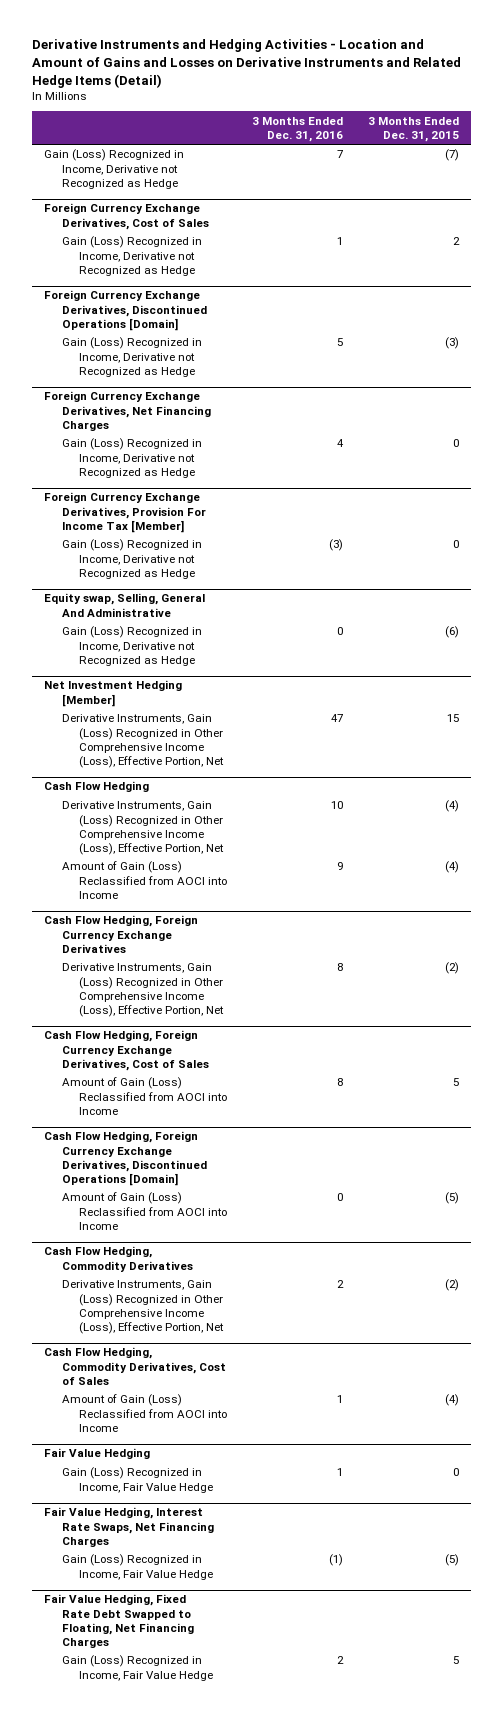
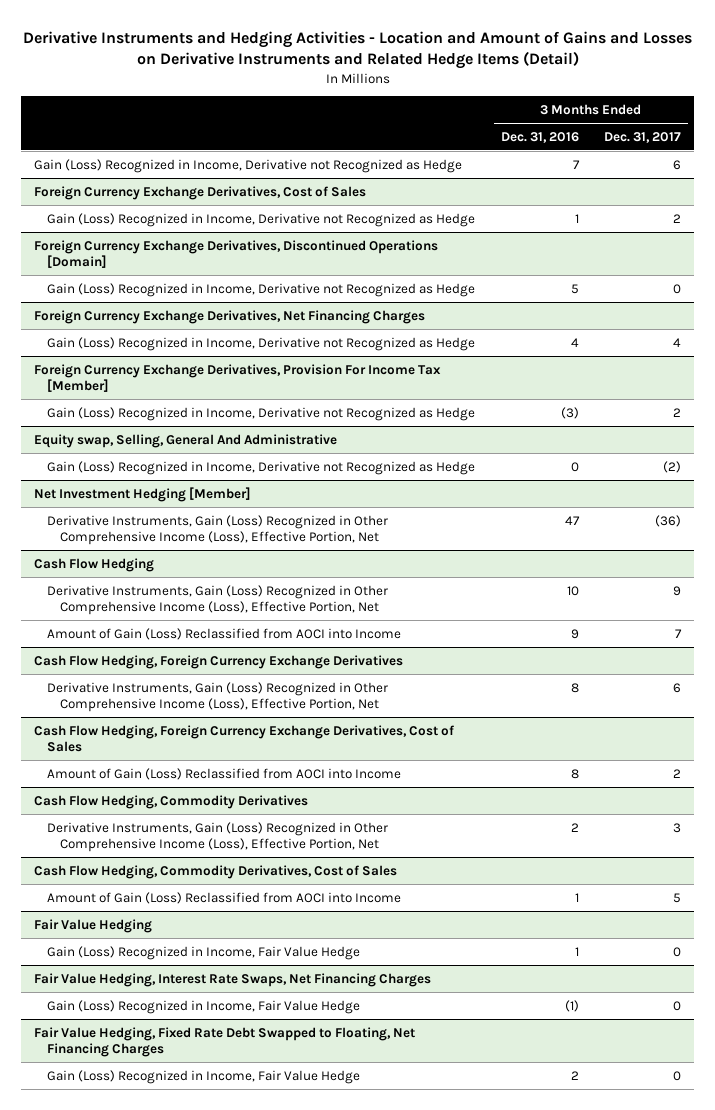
[367,116,459,142] 3 Months Ended Dec. 31, 2015 -> none
none -> [604,131,682,143] Dec. 31, 2017
[43,1131,207,1186] Cash Flow Hedging, Foreign Currency Exchange Derivatives, Discontinued Operations [Domain] -> none
[61,1192,228,1230] Amount of Gain (Loss) Reclassified from AOCI into Income -> none

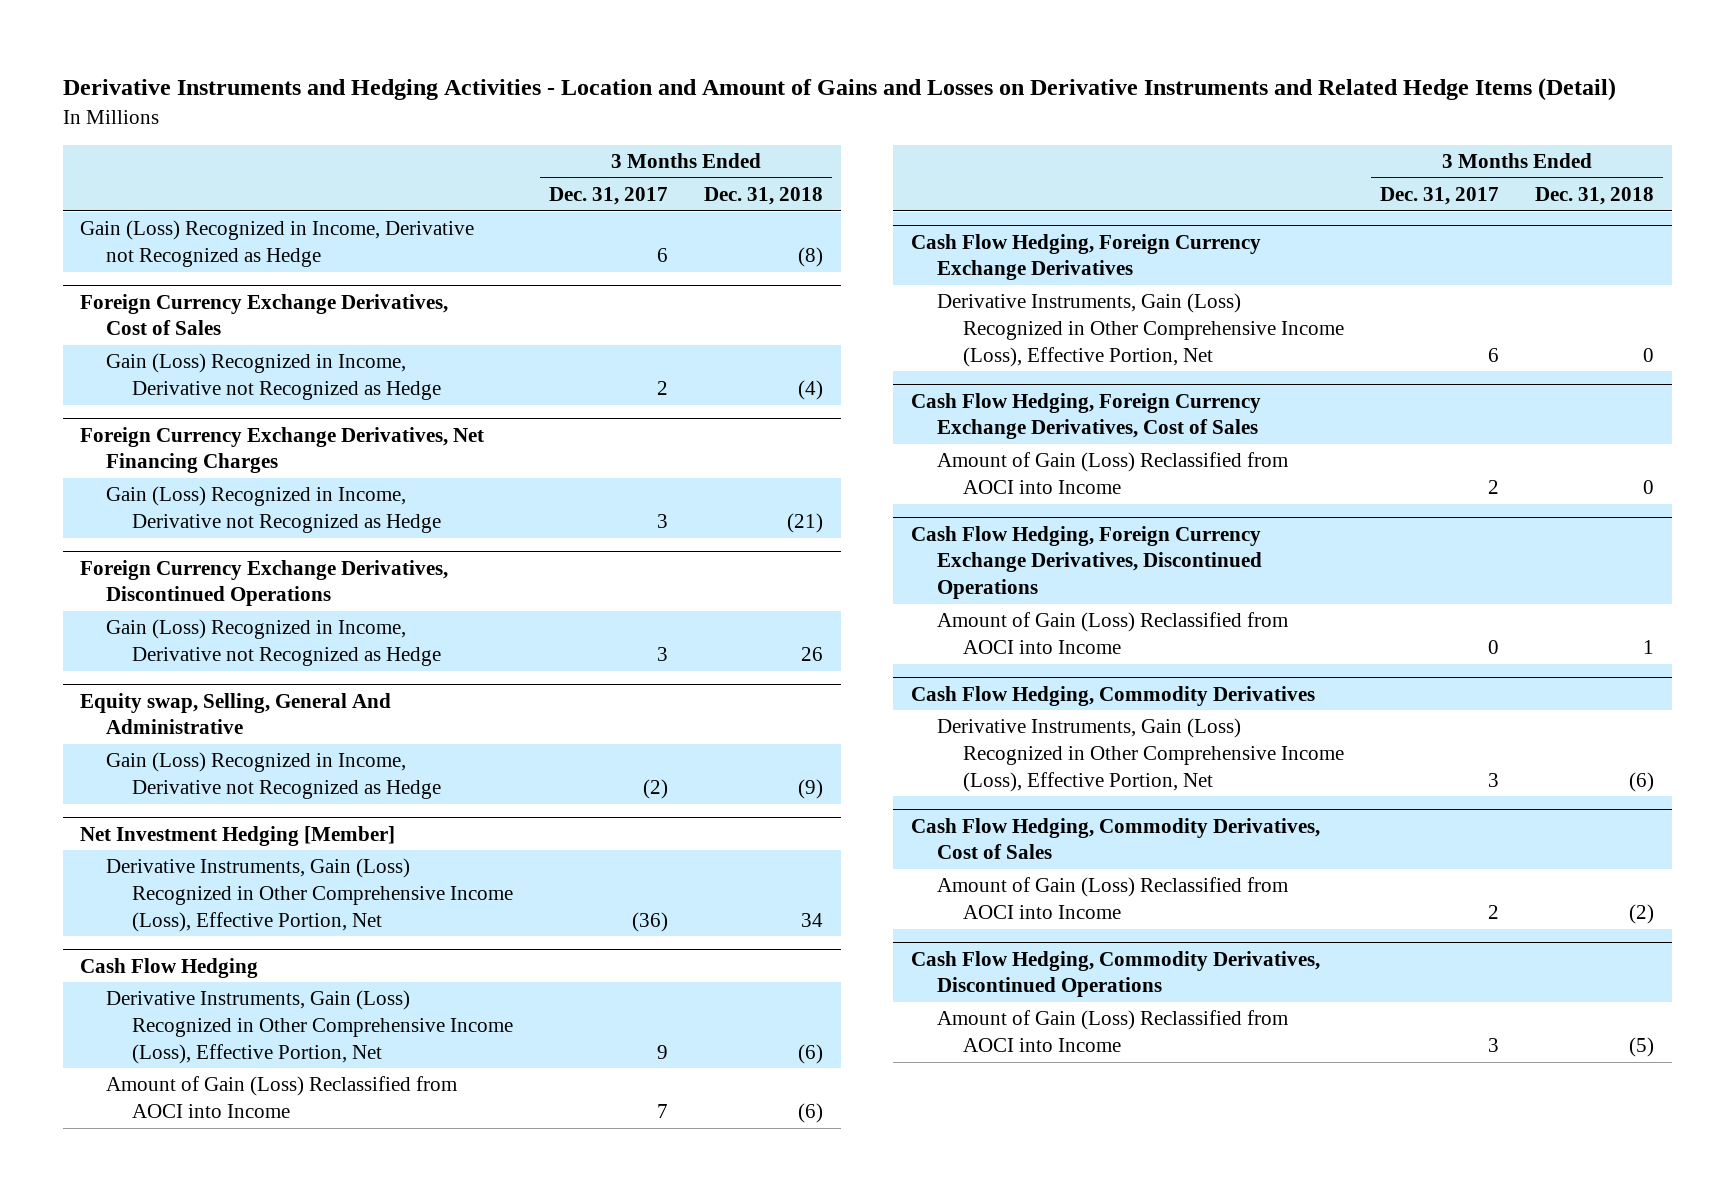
[500,131,579,143] Dec. 31, 2016 -> none
none -> [703,187,823,206] Dec. 31, 2018
[34,239,439,268] Foreign Currency Exchange Derivatives, Discontinued Operations [Domain] -> none
[46,282,475,297] Gain (Loss) Recognized in Income, Derivative not Recognized as Hedge -> none
[34,363,442,392] Foreign Currency Exchange Derivatives, Provision For Income Tax [Member] -> none
[673,337,682,347] 4 -> [657,514,669,529] 3
none -> [80,559,449,607] Foreign Currency Exchange Derivatives, Discontinued Operations
[673,407,682,417] 2 -> [657,647,669,662] 3
none -> [911,525,1263,600] Cash Flow Hedging, Foreign Currency Exchange Derivatives, Discontinued Operations
none -> [937,612,1289,655] Amount of Gain (Loss) Reclassified from AOCI into Income
[34,918,153,933] Fair Value Hedging -> none
[46,945,360,960] Gain (Loss) Recognized in Income, Fair Value Hedge -> none
[34,972,432,987] Fair Value Hedging, Interest Rate Swaps, Net Financing Charges -> none
[46,999,360,1014] Gain (Loss) Recognized in Income, Fair Value Hedge -> none
[34,1026,416,1057] Fair Value Hedging, Fixed Rate Debt Swapped to Floating, Net Financing Charges -> none
[46,1069,360,1084] Gain (Loss) Recognized in Income, Fair Value Hedge -> none
[673,892,682,903] 5 -> [1487,905,1499,920] 2
none -> [911,950,1321,998] Cash Flow Hedging, Commodity Derivatives, Discontinued Operations
none -> [937,1010,1289,1053] Amount of Gain (Loss) Reclassified from AOCI into Income

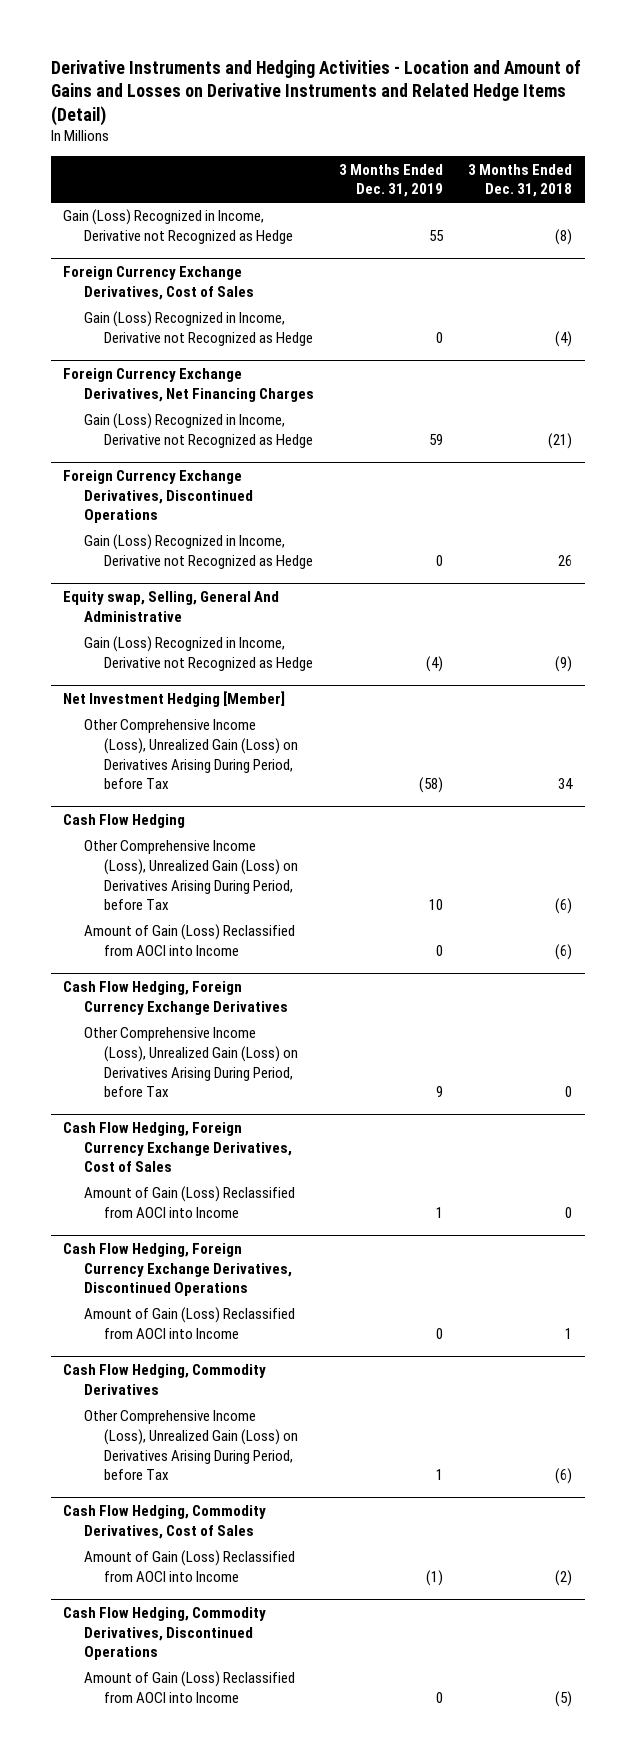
[549,187,669,206] Dec. 31, 2017 -> none
none -> [339,163,444,198] 3 Months Ended Dec. 31, 2019
[106,858,514,932] Derivative Instruments, Gain (Loss) Recognized in Other Comprehensive Income (Loss), Effective Portion, Net -> none
none -> [83,719,299,790] Other Comprehensive Income (Loss), Unrealized Gain (Loss) on Derivatives Arising During Period, before Tax
[106,990,514,1064] Derivative Instruments, Gain (Loss) Recognized in Other Comprehensive Income (Loss), Effective Portion, Net -> none
none -> [83,840,299,911] Other Comprehensive Income (Loss), Unrealized Gain (Loss) on Derivatives Arising During Period, before Tax
[937,293,1345,367] Derivative Instruments, Gain (Loss) Recognized in Other Comprehensive Income (Loss), Effective Portion, Net -> none
none -> [83,1027,299,1098] Other Comprehensive Income (Loss), Unrealized Gain (Loss) on Derivatives Arising During Period, before Tax
[937,718,1345,792] Derivative Instruments, Gain (Loss) Recognized in Other Comprehensive Income (Loss), Effective Portion, Net -> none
none -> [83,1410,299,1481] Other Comprehensive Income (Loss), Unrealized Gain (Loss) on Derivatives Arising During Period, before Tax

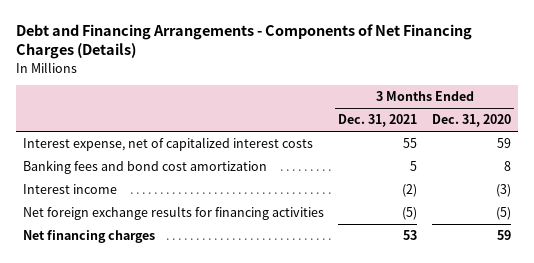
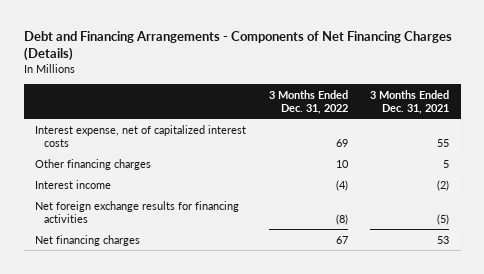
[431,114,511,128] Dec. 31, 2020 -> none
none -> [268,89,348,114] 3 Months Ended Dec. 31, 2022
[22,160,267,175] Banking fees and bond cost amortization -> none
none -> [34,158,151,170] Other financing charges

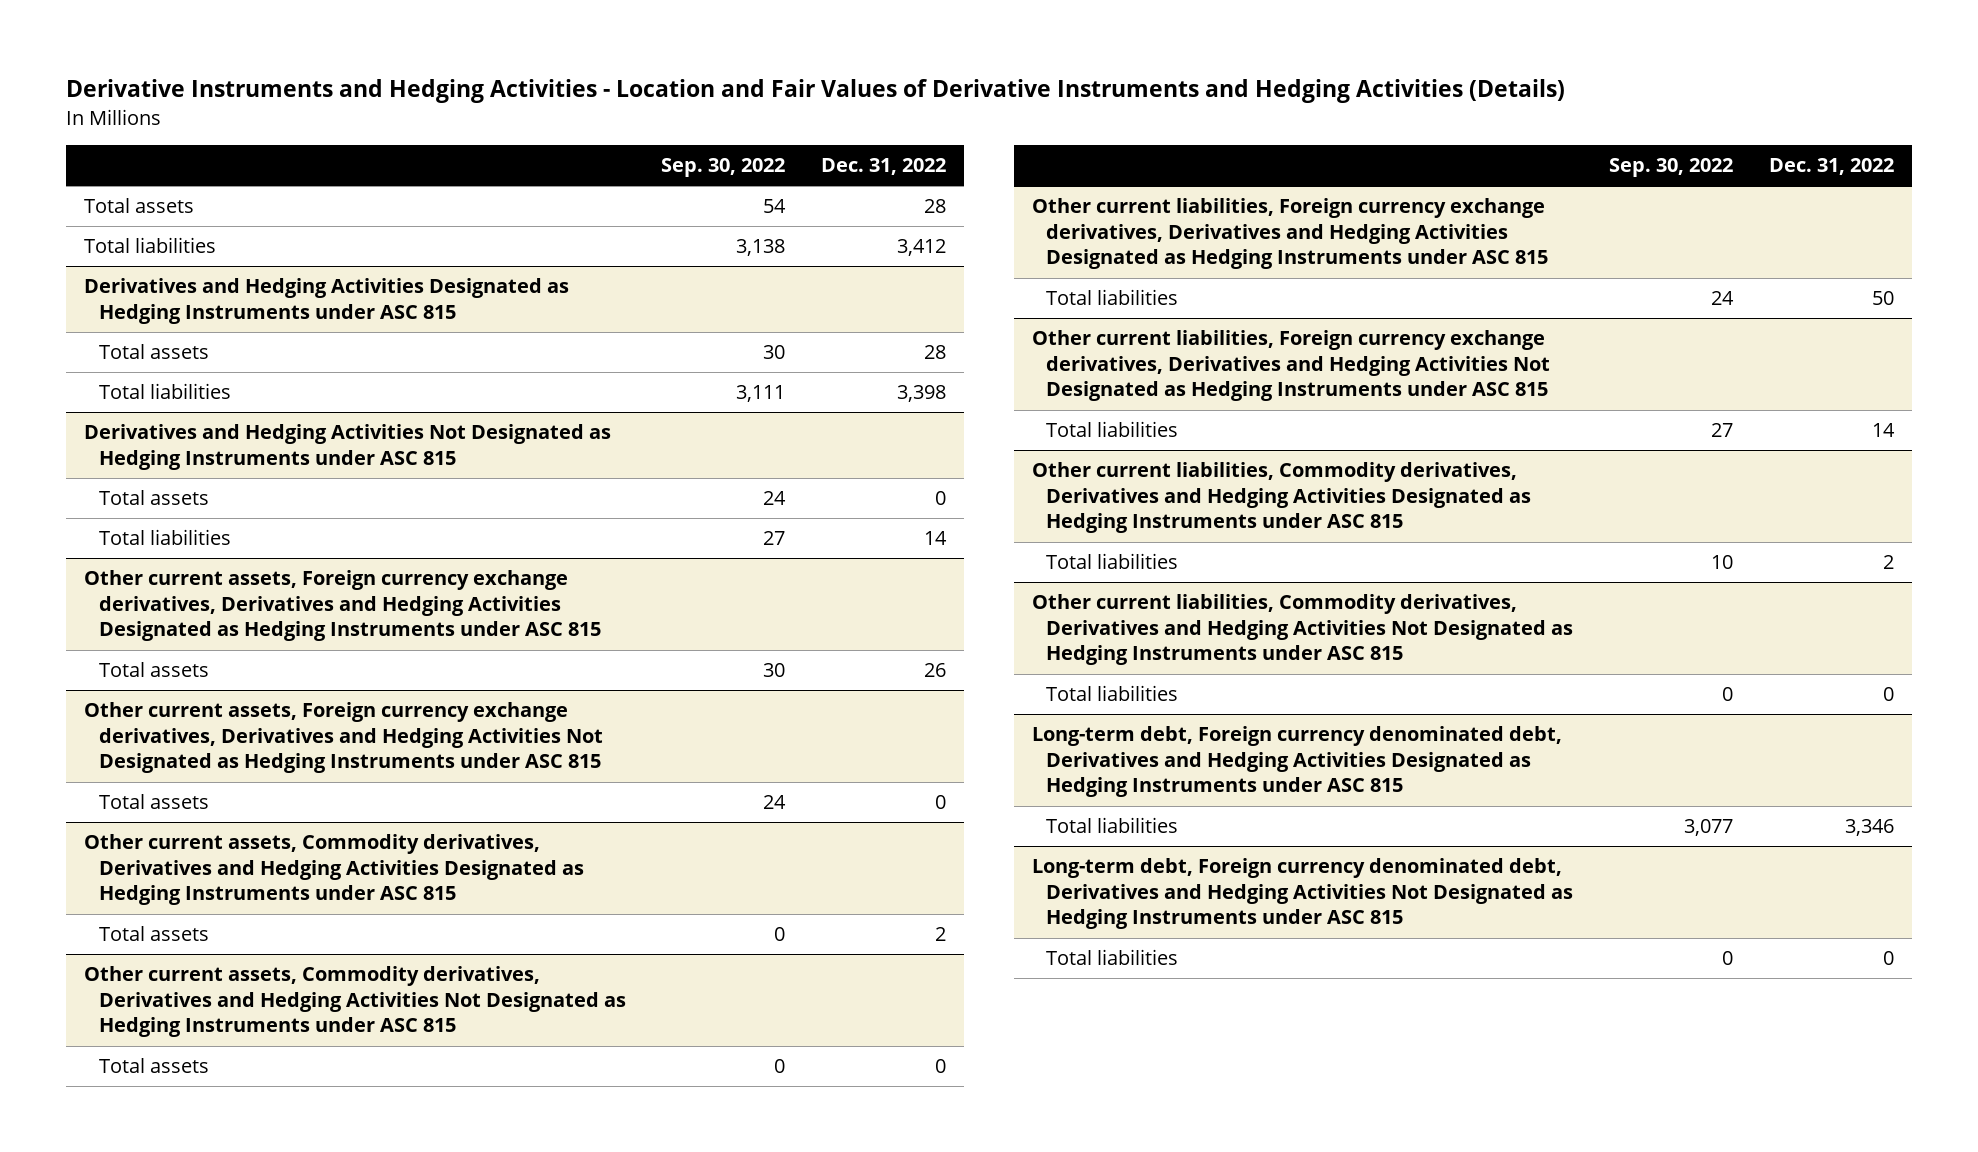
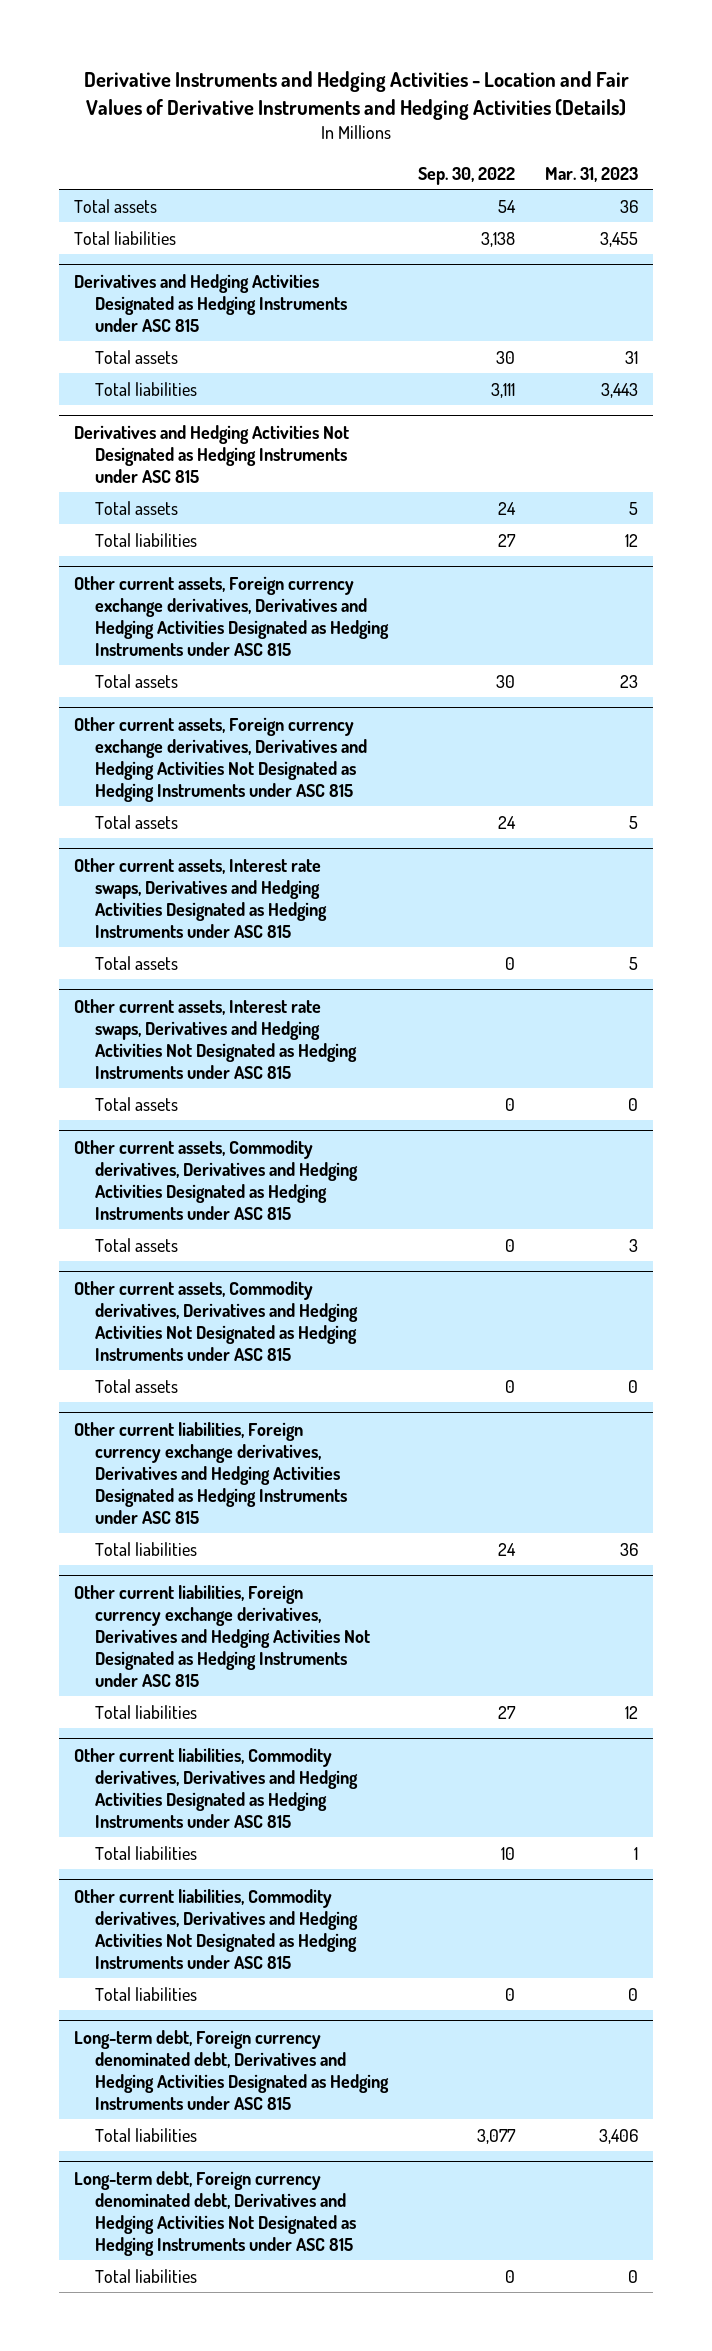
[820,157,946,175] Dec. 31, 2022 -> none
none -> [545,166,639,182] Mar. 31, 2023
none -> [73,857,328,938] Other current assets, Interest rate swaps, Derivatives and Hedging Activities Designated as Hedging Instruments under ASC 815
none -> [95,955,179,970] Total assets
none -> [73,998,358,1079] Other current assets, Interest rate swaps, Derivatives and Hedging Activities Not Designated as Hedging Instruments under ASC 815
none -> [95,1096,179,1111] Total assets

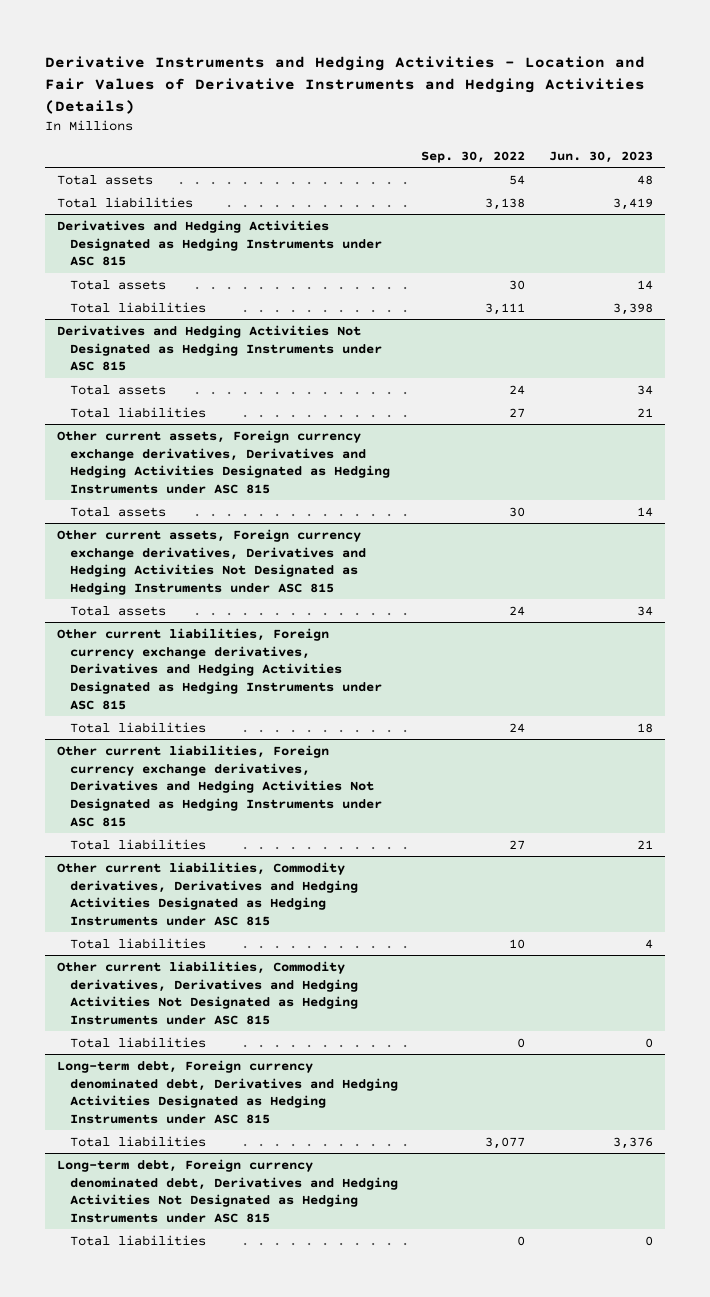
[545,166,639,182] Mar. 31, 2023 -> none
none -> [549,150,654,163] Jun. 30, 2023
[73,857,328,938] Other current assets, Interest rate swaps, Derivatives and Hedging Activities Designated as Hedging Instruments under ASC 815 -> none
[95,955,179,970] Total assets -> none
[73,998,358,1079] Other current assets, Interest rate swaps, Derivatives and Hedging Activities Not Designated as Hedging Instruments under ASC 815 -> none
[95,1096,179,1111] Total assets -> none
[73,1139,359,1220] Other current assets, Commodity derivatives, Derivatives and Hedging Activities Designated as Hedging Instruments under ASC 815 -> none
[95,1237,179,1252] Total assets -> none
[73,1280,359,1361] Other current assets, Commodity derivatives, Derivatives and Hedging Activities Not Designated as Hedging Instruments under ASC 815 -> none
[95,1378,179,1393] Total assets -> none

